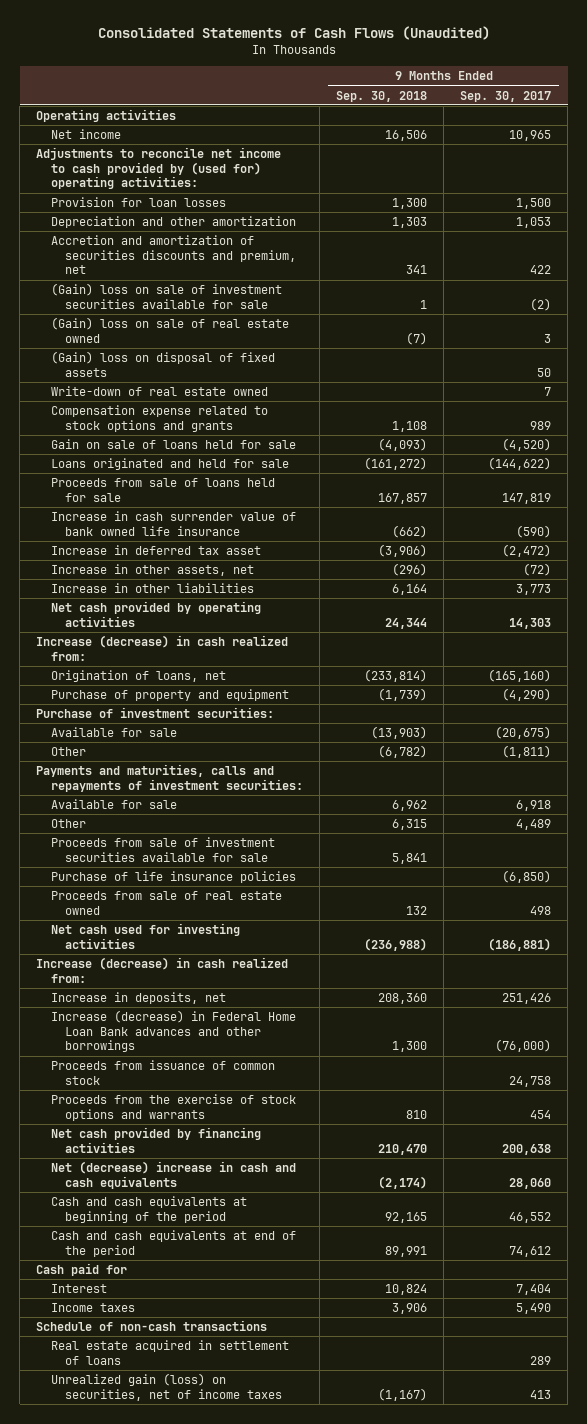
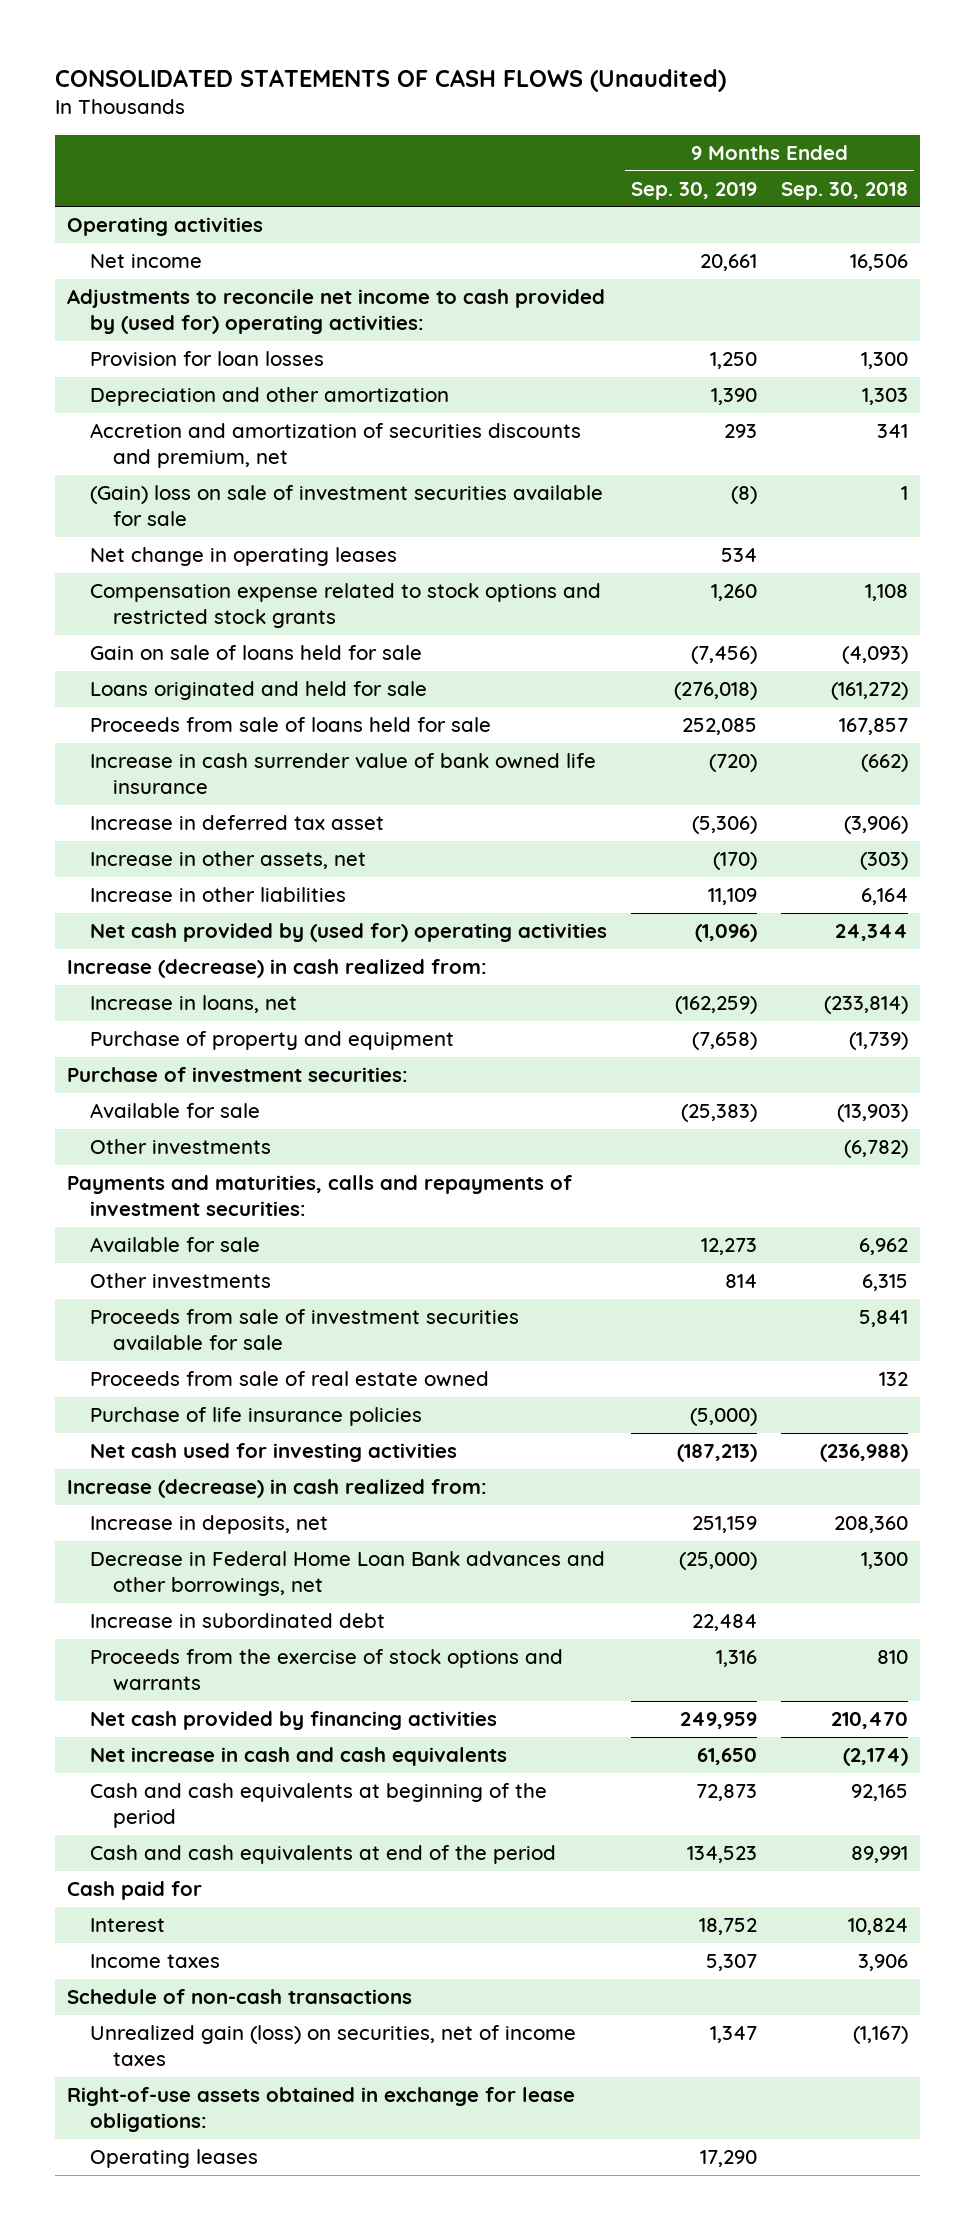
[97,26,490,41] Consolidated Statements of Cash Flows (Unaudited) -> [54,68,726,92] CONSOLIDATED STATEMENTS OF CASH FLOWS (Unaudited)
[460,90,552,102] Sep. 30, 2017 -> none
none -> [631,181,758,200] Sep. 30, 2019
[50,317,289,343] (Gain) loss on sale of real estate owned -> none
[50,351,275,377] (Gain) loss on disposal of fixed assets -> none
[50,386,268,397] Write-down of real estate owned -> none
none -> [90,547,398,567] Net change in operating leases
[50,405,268,432] Compensation expense related to stock options and grants -> [90,583,602,629] Compensation expense related to stock options and restricted stock grants
[391,563,427,577] (296) -> [860,852,909,871] (303)
[50,601,261,627] Net cash provided by operating activities -> [90,923,608,943] Net cash provided by (used for) operating activities
[50,670,226,683] Origination of loans, net -> [90,995,298,1014] Increase in loans, net
[50,747,86,757] Other -> [90,1139,272,1155] Other investments
[50,819,86,829] Other -> [90,1273,272,1289] Other investments
[50,871,296,884] Purchase of life insurance policies -> [90,1407,423,1427] Purchase of life insurance policies
[50,1060,275,1085] Proceeds from issuance of common stock -> none
[50,1010,296,1053] Increase (decrease) in Federal Home Loan Bank advances and other borrowings -> [90,1551,606,1597] Decrease in Federal Home Loan Bank advances and other borrowings, net
none -> [90,1613,386,1629] Increase in subordinated debt
[50,1161,296,1189] Net (decrease) increase in cash and cash equivalents -> [90,1747,508,1767] Net increase in cash and cash equivalents
[50,1340,289,1365] Real estate acquired in settlement of loans -> none
none -> [66,2087,575,2133] Right-of-use assets obtained in exchange for lease obligations:
none -> [90,2149,259,2169] Operating leases

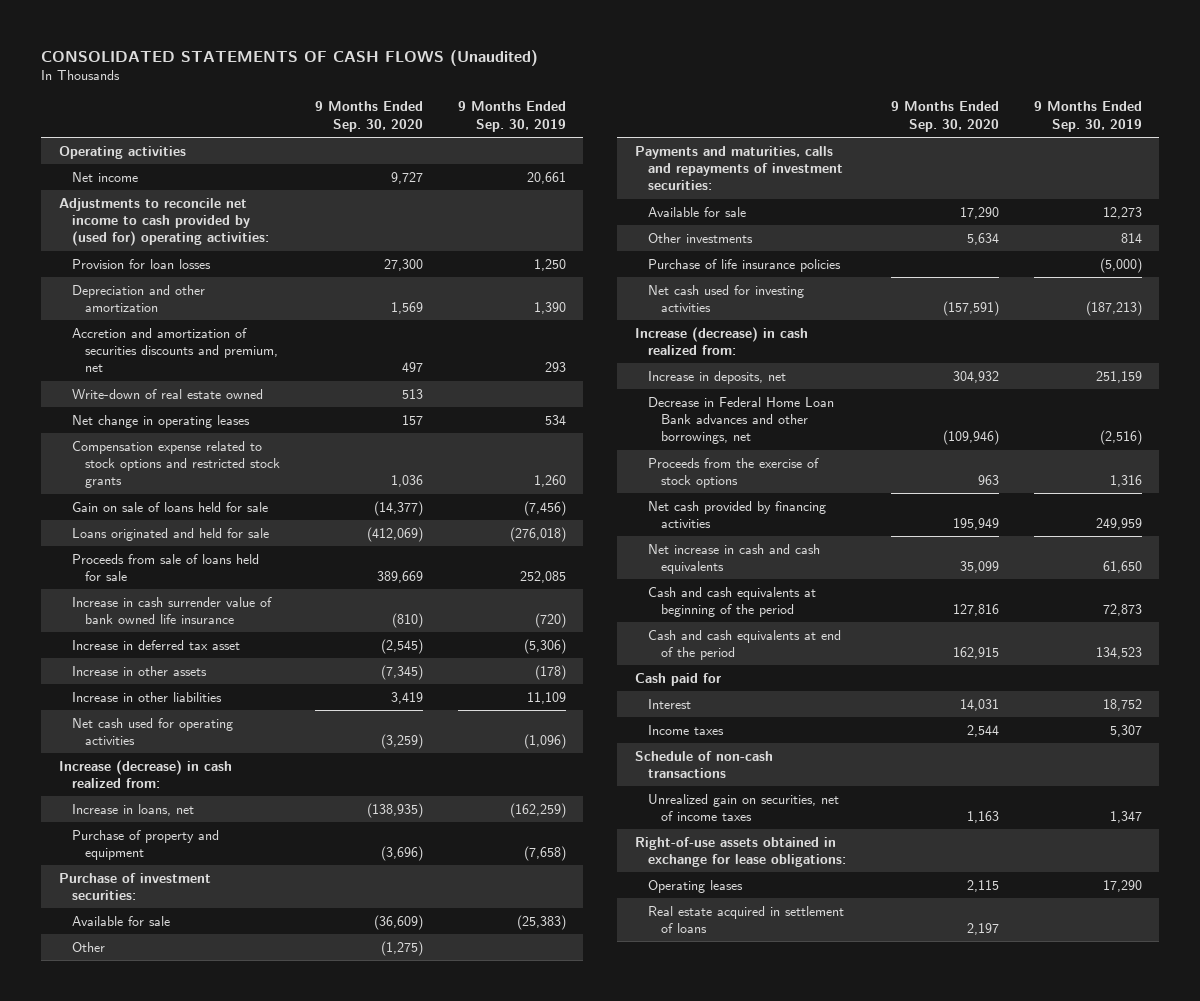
[781,181,909,200] Sep. 30, 2018 -> none
none -> [314,101,423,132] 9 Months Ended Sep. 30, 2020
[90,485,604,527] (Gain) loss on sale of investment securities available for sale -> none
none -> [71,388,263,399] Write-down of real estate owned
[90,851,367,870] Increase in other assets, net -> [71,665,207,676] Increase in other assets
[713,852,758,871] (170) -> [534,664,566,680] (178)
[90,923,608,943] Net cash provided by (used for) operating activities -> [71,717,233,745] Net cash used for operating activities
[90,1139,272,1155] Other investments -> [71,941,105,952] Other
[90,1309,520,1351] Proceeds from sale of investment securities available for sale -> none
[90,1371,490,1388] Proceeds from sale of real estate owned -> none
[90,1613,386,1629] Increase in subordinated debt -> none
[679,1552,758,1571] (25,000) -> [1099,430,1142,446] (2,516)
[90,1649,564,1692] Proceeds from the exercise of stock options and warrants -> [647,457,819,488] Proceeds from the exercise of stock options
[90,2025,577,2067] Unrealized gain (loss) on securities, net of income taxes -> [647,793,839,821] Unrealized gain on securities, net of income taxes
none -> [647,905,844,933] Real estate acquired in settlement of loans

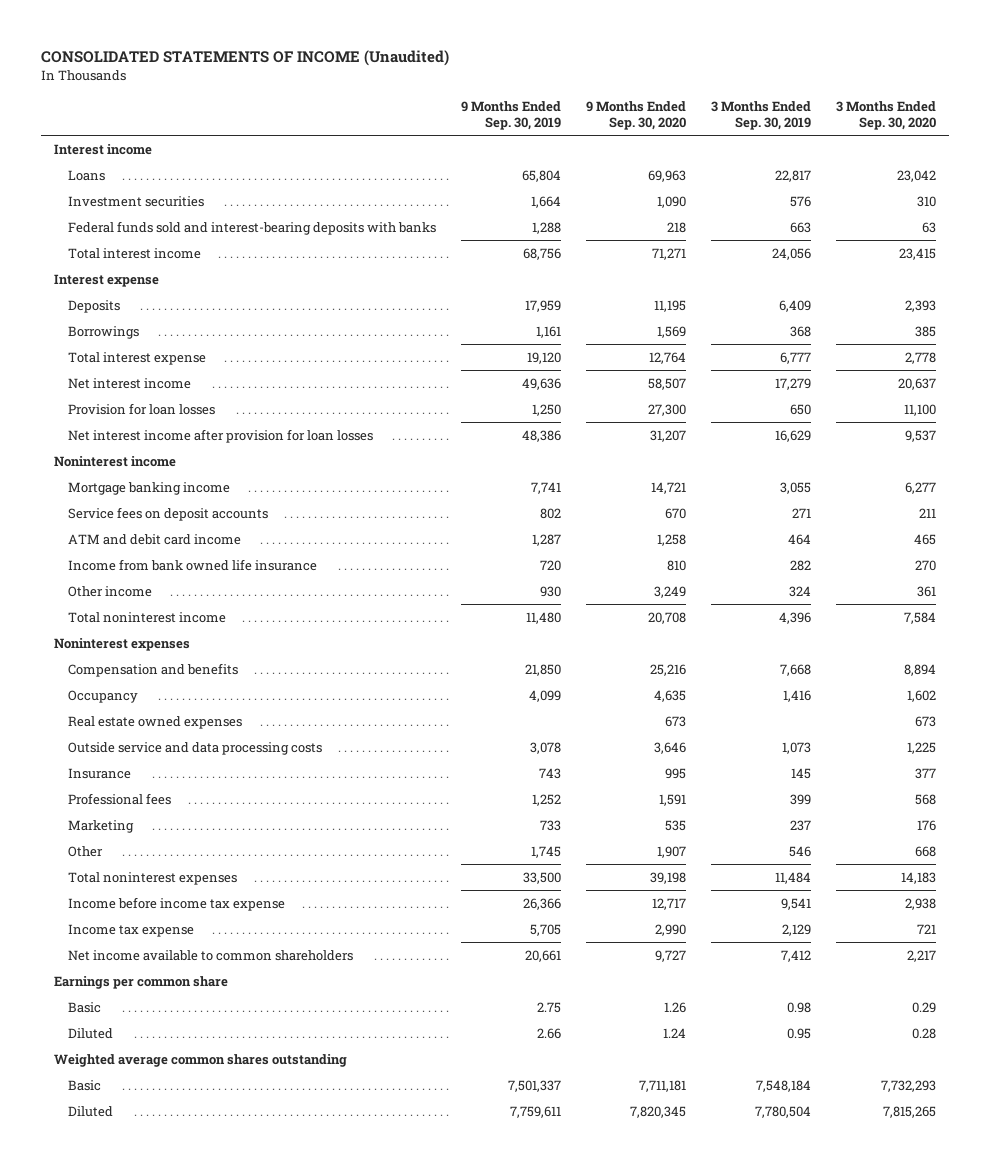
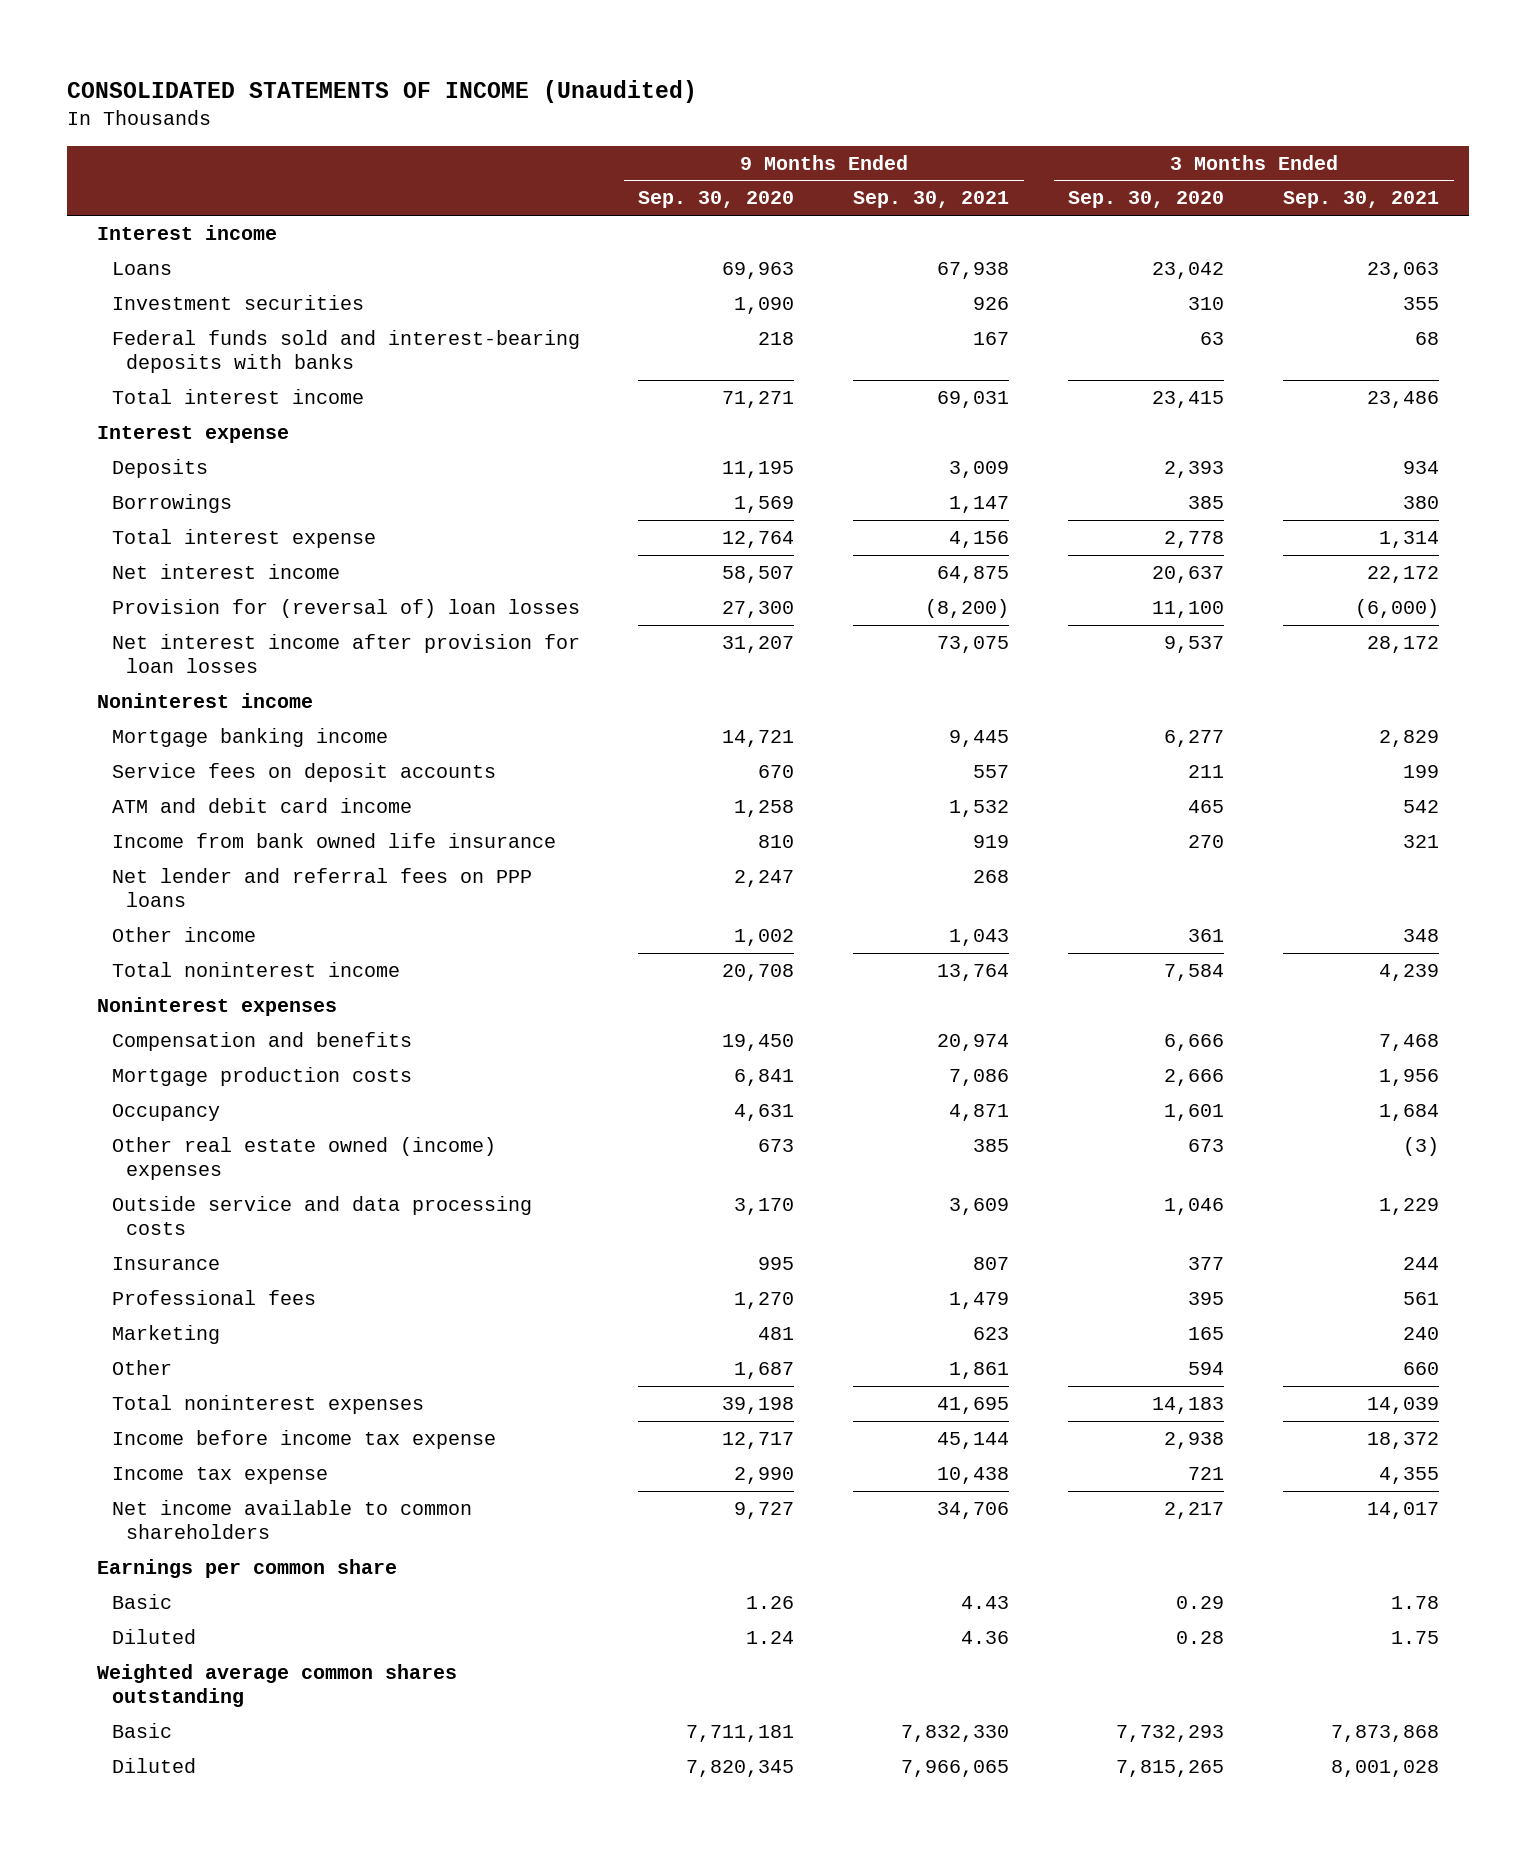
[461,100,562,130] 9 Months Ended Sep. 30, 2019 -> none
[711,100,812,130] 3 Months Ended Sep. 30, 2019 -> none
none -> [853,191,1010,209] Sep. 30, 2021
none -> [1283,191,1440,209] Sep. 30, 2021
[67,402,215,415] Provision for loan losses -> [111,599,580,619] Provision for (reversal of) loan losses
none -> [111,868,532,908] Net lender and referral fees on PPP loans
[654,585,687,598] 3,249 -> [734,929,795,947] 1,002
[650,663,687,676] 25,216 -> [722,1034,795,1052] 19,450
[904,663,937,676] 8,894 -> [1164,1034,1225,1052] 6,666
none -> [111,1067,412,1087] Mortgage production costs
[654,689,687,702] 4,635 -> [734,1104,795,1122] 4,631
[907,689,937,702] 1,602 -> [1164,1104,1225,1122] 1,601
[67,715,242,729] Real estate owned expenses -> [111,1137,496,1181] Other real estate owned (income) expenses
[654,741,687,754] 3,646 -> [734,1198,795,1216] 3,170
[907,741,937,754] 1,225 -> [1164,1198,1225,1216] 1,046
[659,793,687,806] 1,591 -> [734,1292,795,1310] 1,270
[915,793,937,805] 568 -> [1188,1292,1225,1306] 395
[665,819,687,831] 535 -> [758,1327,795,1341] 481
[917,819,937,831] 176 -> [1188,1327,1225,1341] 165
[657,845,687,858] 1,907 -> [734,1362,795,1380] 1,687
[915,845,937,857] 668 -> [1188,1362,1225,1376] 594

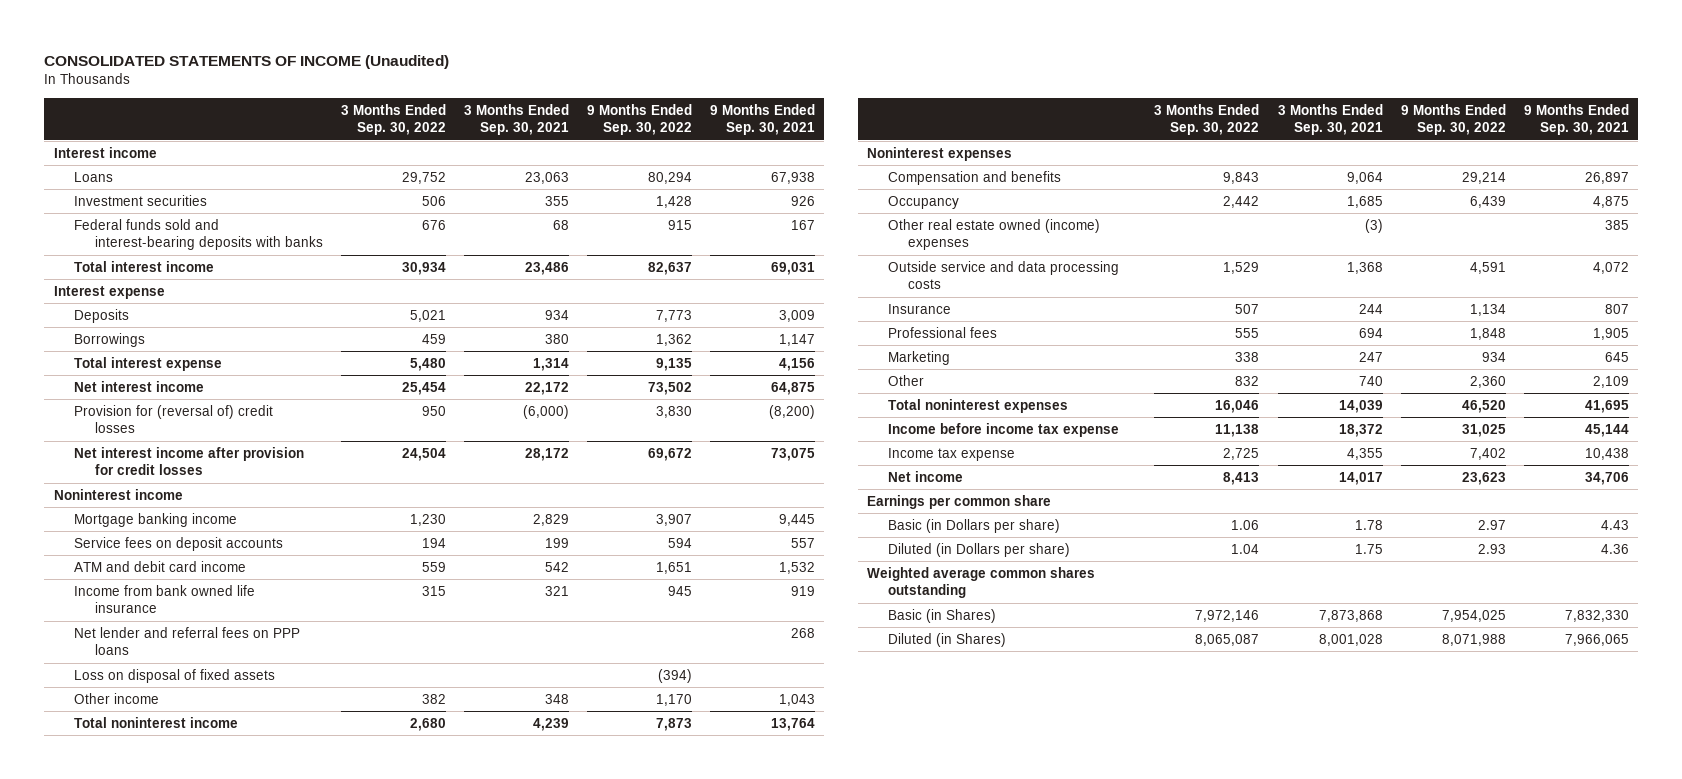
[638,191,795,209] Sep. 30, 2020 -> none
[1068,191,1225,209] Sep. 30, 2020 -> none
none -> [340,103,446,136] 3 Months Ended Sep. 30, 2022
none -> [586,103,692,136] 9 Months Ended Sep. 30, 2022
[111,599,580,619] Provision for (reversal of) loan losses -> [74,404,274,434] Provision for (reversal of) credit losses
[111,634,580,674] Net interest income after provision for loan losses -> [74,446,305,476] Net interest income after provision for credit losses
none -> [74,668,276,683] Loss on disposal of fixed assets
[111,1067,412,1087] Mortgage production costs -> none
[937,1034,1010,1052] 20,974 -> [1584,171,1629,184] 26,897
[1379,1034,1440,1052] 7,468 -> [1346,171,1383,184] 9,064
[949,1104,1010,1122] 4,871 -> [1592,195,1629,208] 4,875
[1379,1104,1440,1122] 1,684 -> [1346,195,1383,208] 1,685
[949,1198,1010,1216] 3,609 -> [1592,261,1629,274] 4,072
[1379,1198,1440,1216] 1,229 -> [1346,261,1383,274] 1,368
[949,1292,1010,1310] 1,479 -> [1592,327,1629,340] 1,905
[1403,1292,1440,1306] 561 -> [1358,327,1383,338] 694
[973,1327,1010,1341] 623 -> [1604,351,1629,362] 645
[1403,1327,1440,1341] 240 -> [1358,351,1383,362] 247
[949,1362,1010,1380] 1,861 -> [1592,375,1629,388] 2,109
[1403,1362,1440,1376] 660 -> [1358,375,1383,386] 740
[111,1500,472,1540] Net income available to common shareholders -> [887,470,963,482] Net income
[111,1594,172,1610] Basic -> [887,518,1060,533] Basic (in Dollars per share)
[111,1629,196,1645] Diluted -> [887,542,1070,557] Diluted (in Dollars per share)
[111,1723,172,1739] Basic -> [887,608,996,623] Basic (in Shares)
[111,1758,196,1774] Diluted -> [887,632,1006,647] Diluted (in Shares)

